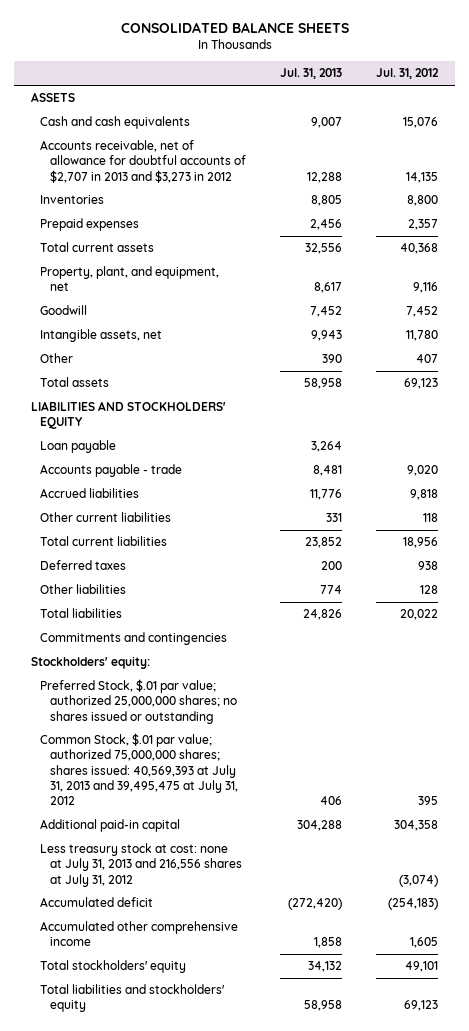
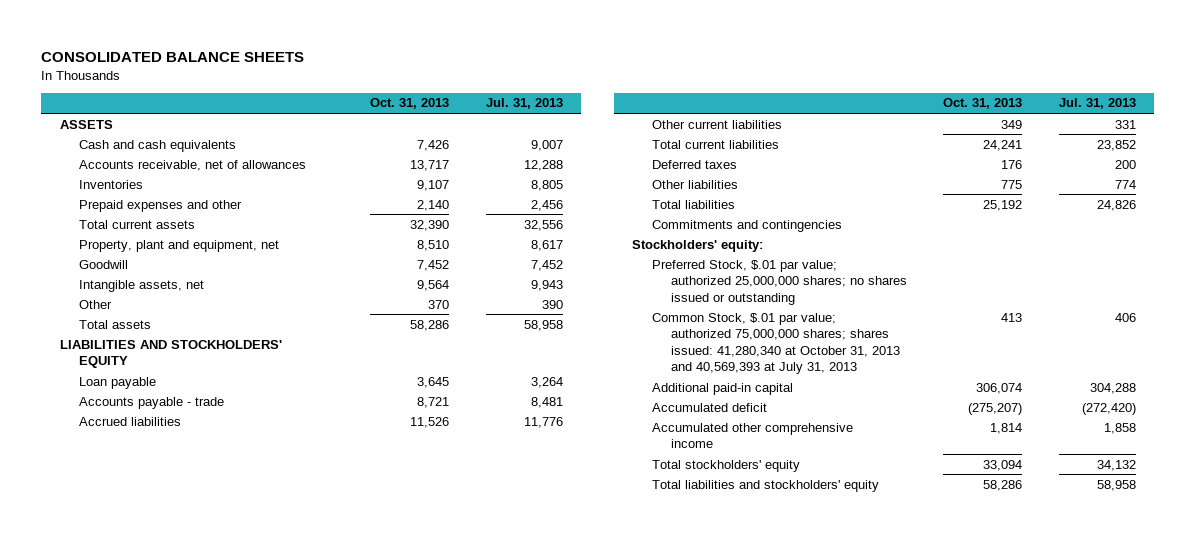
[376,68,440,80] Jul. 31, 2012 -> none
none -> [370,98,450,110] Oct. 31, 2013
[40,140,246,183] Accounts receivable, net of allowance for doubtful accounts of $2,707 in 2013 and $3,273 in 2012 -> [78,159,306,171] Accounts receivable, net of allowances
[40,218,140,232] Prepaid expenses -> [78,199,242,212] Prepaid expenses and other
[40,266,220,292] Property, plant, and equipment, net -> [78,239,279,252] Property, plant and equipment, net
[40,733,238,806] Common Stock, $.01 par value; authorized 75,000,000 shares; shares issued: 40,569,393 at July 31, 2013 and 39,495,475 at July 31, 2012 -> [651,312,900,375] Common Stock, $.01 par value; authorized 75,000,000 shares; shares issued: 41,280,340 at October 31, 2013 and 40,569,393 at July 31, 2013
[40,843,242,887] Less treasury stock at cost: none at July 31, 2013 and 216,556 shares at July 31, 2012 -> none

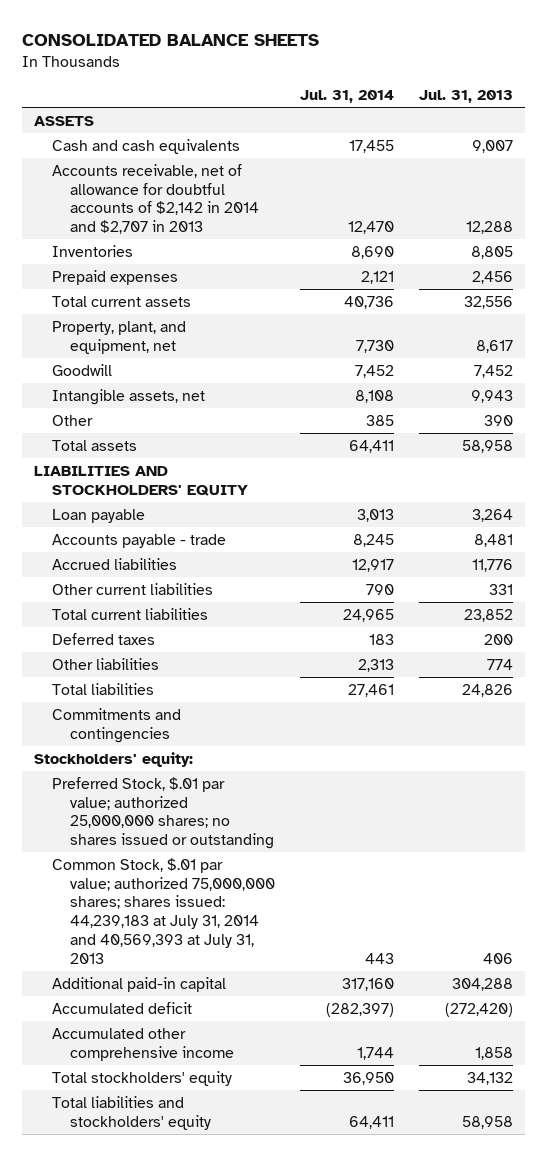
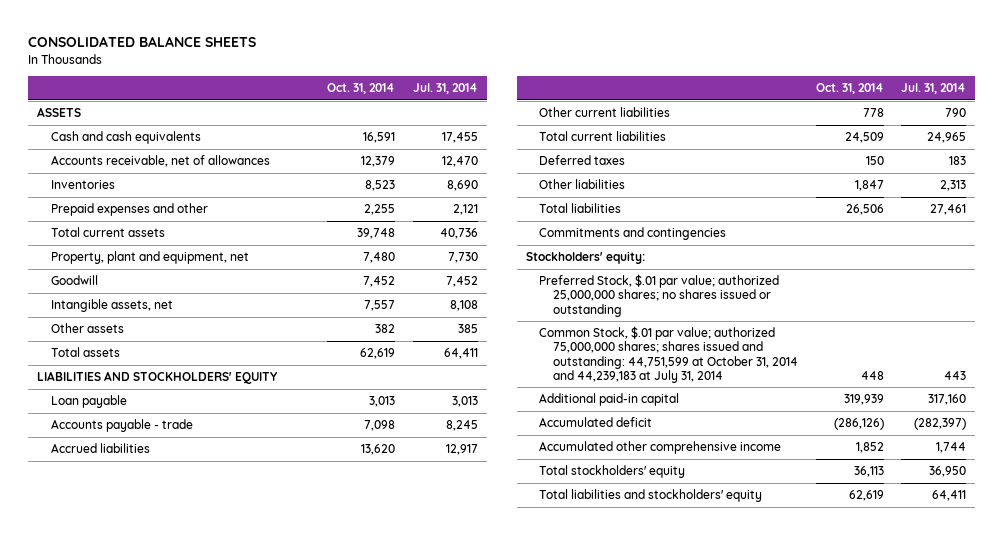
[418,89,513,103] Jul. 31, 2013 -> none
none -> [327,82,396,94] Oct. 31, 2014
[52,163,260,235] Accounts receivable, net of allowance for doubtful accounts of $2,142 in 2014 and $2,707 in 2013 -> [50,155,270,168] Accounts receivable, net of allowances
[52,269,179,285] Prepaid expenses -> [50,203,208,217] Prepaid expenses and other
[52,320,187,354] Property, plant, and equipment, net -> [50,251,249,265] Property, plant and equipment, net
[52,414,94,426] Other -> [50,323,124,334] Other assets
[52,857,276,964] Common Stock, $.01 par value; authorized 75,000,000 shares; shares issued: 44,239,183 at July 31, 2014 and 40,569,393 at July 31, 2013 -> [539,326,799,383] Common Stock, $.01 par value; authorized 75,000,000 shares; shares issued and outstanding: 44,751,599 at October 31, 2014 and 44,239,183 at July 31, 2014

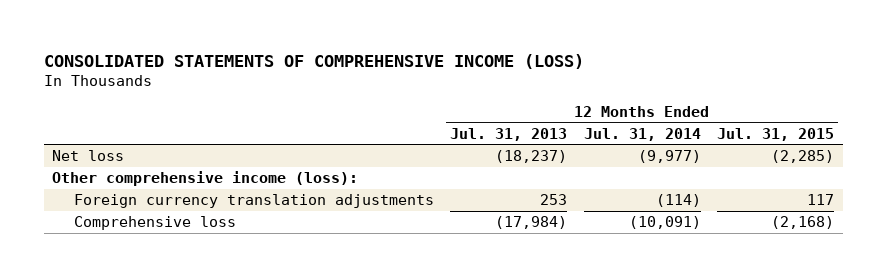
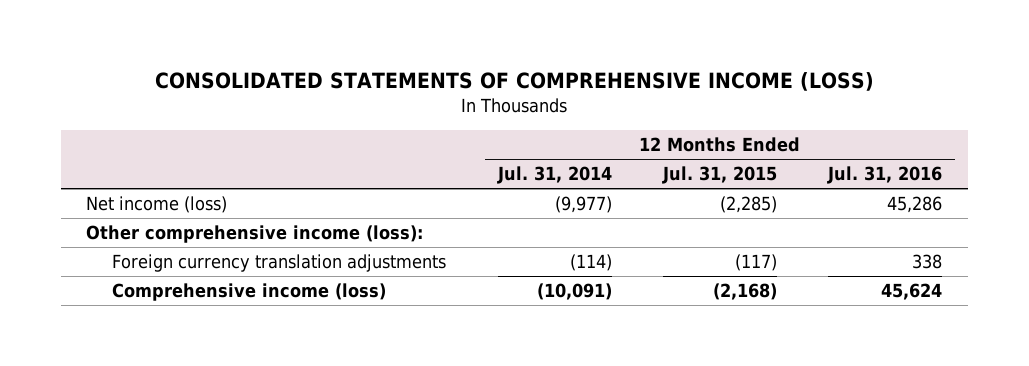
[450,127,568,141] Jul. 31, 2013 -> none
none -> [827,166,943,185] Jul. 31, 2016
[52,150,125,162] Net loss -> [86,196,228,214] Net income (loss)
[807,194,835,206] 117 -> [734,254,777,272] (117)
[73,216,236,231] Comprehensive loss -> [112,283,387,302] Comprehensive income (loss)

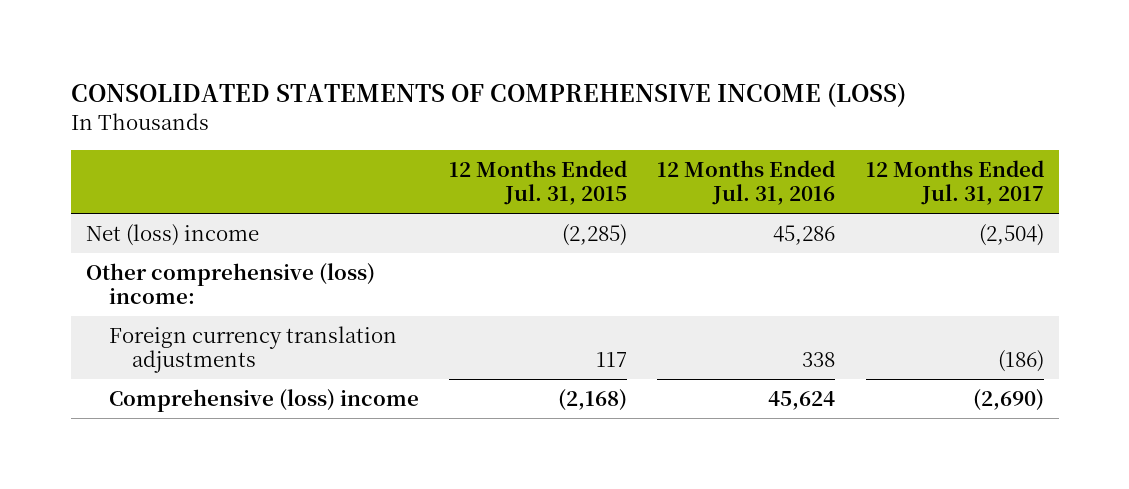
[496,166,612,185] Jul. 31, 2014 -> none
none -> [865,159,1044,206] 12 Months Ended Jul. 31, 2017
[86,196,228,214] Net income (loss) -> [85,223,259,246] Net (loss) income
[86,225,424,244] Other comprehensive income (loss): -> [85,262,375,305] Other comprehensive (loss) income:
[734,254,777,272] (117) -> [596,352,628,368] 117
[112,283,387,302] Comprehensive income (loss) -> [109,388,420,412] Comprehensive (loss) income

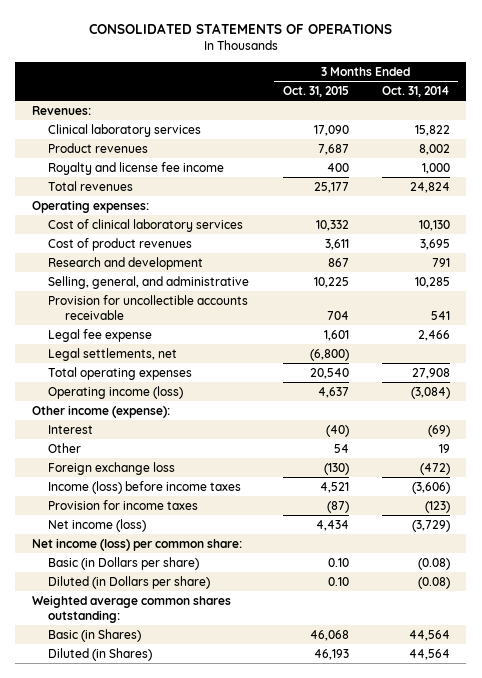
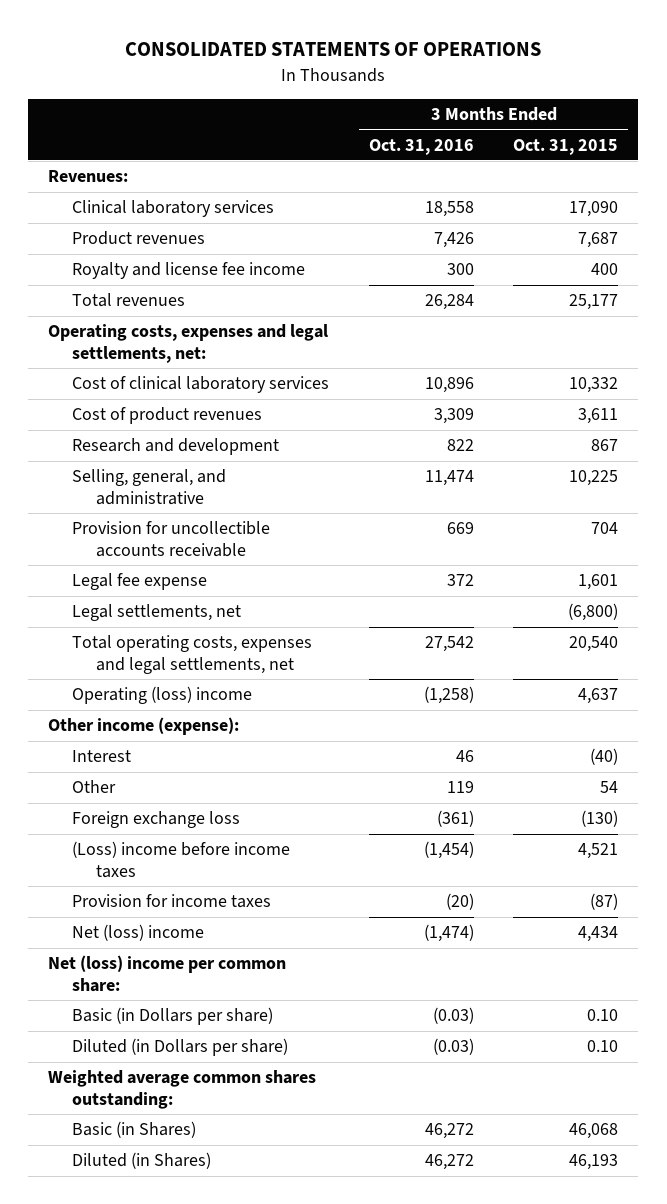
[381,85,450,97] Oct. 31, 2014 -> none
none -> [368,138,474,155] Oct. 31, 2016
[32,199,150,213] Operating expenses: -> none
none -> [48,324,329,363] Operating costs, expenses and legal settlements, net:
[48,366,193,380] Total operating expenses -> [72,635,313,674] Total operating costs, expenses and legal settlements, net
[48,385,184,399] Operating income (loss) -> [72,686,253,705] Operating (loss) income
[48,480,242,494] Income (loss) before income taxes -> [72,841,291,878] (Loss) income before income taxes
[48,518,147,532] Net income (loss) -> [72,924,205,942] Net (loss) income
[32,537,243,551] Net income (loss) per common share: -> [48,955,287,992] Net (loss) income per common share:

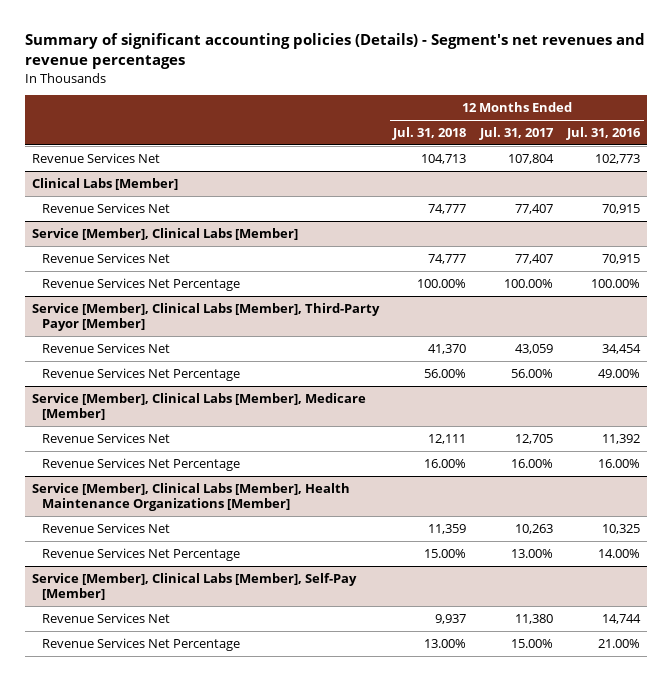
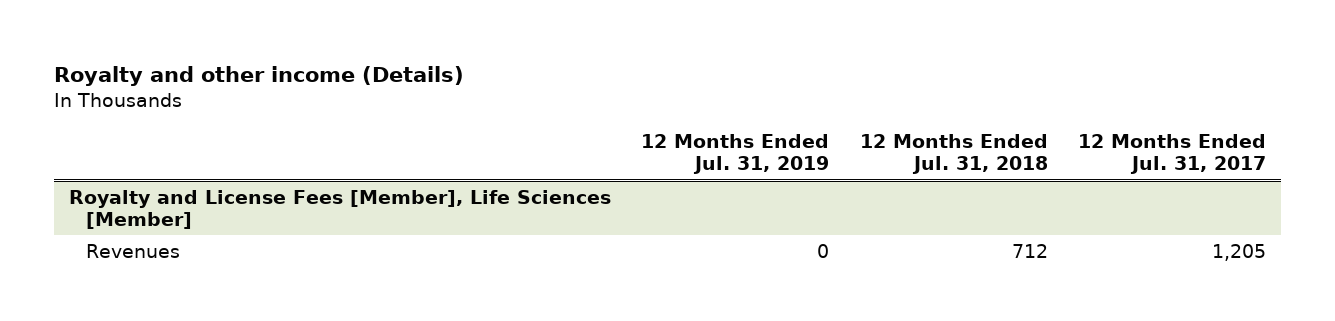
[24,33,645,70] Summary of significant accounting policies (Details) - Segment's net revenues and revenue percentages -> [53,66,464,87] Royalty and other income (Details)
[566,126,642,140] Jul. 31, 2016 -> none
none -> [641,134,830,175] 12 Months Ended Jul. 31, 2019
[32,152,161,163] Revenue Services Net -> none
[32,177,179,190] Clinical Labs [Member] -> none
[42,202,171,213] Revenue Services Net -> none
[32,227,299,240] Service [Member], Clinical Labs [Member] -> none
[42,252,171,263] Revenue Services Net -> none
[42,277,241,291] Revenue Services Net Percentage -> none
[32,302,381,331] Service [Member], Clinical Labs [Member], Third-Party Payor [Member] -> none
[42,342,171,353] Revenue Services Net -> none
[42,367,241,381] Revenue Services Net Percentage -> none
[32,392,367,420] Service [Member], Clinical Labs [Member], Medicare [Member] -> none
[42,432,171,443] Revenue Services Net -> none
[42,457,241,471] Revenue Services Net Percentage -> none
[32,482,351,511] Service [Member], Clinical Labs [Member], Health Maintenance Organizations [Member] -> none
[42,522,171,533] Revenue Services Net -> none
[42,547,241,561] Revenue Services Net Percentage -> none
[32,572,358,600] Service [Member], Clinical Labs [Member], Self-Pay [Member] -> none
[42,612,171,623] Revenue Services Net -> none
[42,637,241,651] Revenue Services Net Percentage -> none
none -> [69,189,612,229] Royalty and License Fees [Member], Life Sciences [Member]
none -> [86,243,181,258] Revenues

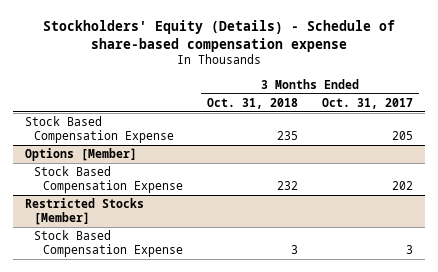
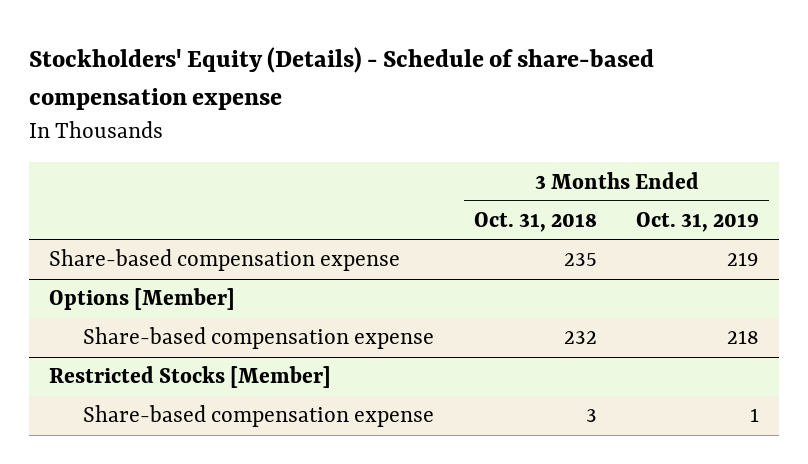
[321,97,413,109] Oct. 31, 2017 -> none
none -> [636,212,760,233] Oct. 31, 2019
[25,116,174,144] Stock Based Compensation Expense -> [48,249,400,272] Share-based compensation expense
[33,166,183,194] Stock Based Compensation Expense -> [82,327,434,350] Share-based compensation expense
[33,230,183,258] Stock Based Compensation Expense -> [82,405,434,428] Share-based compensation expense

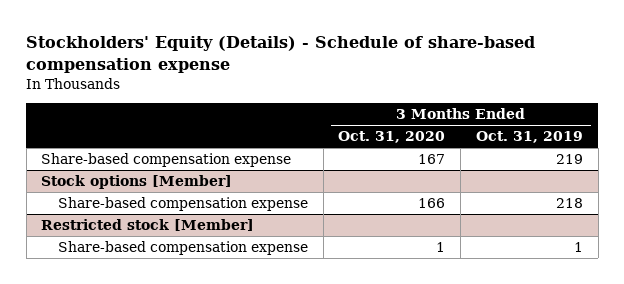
[473,212,597,233] Oct. 31, 2018 -> none
none -> [338,131,446,144] Oct. 31, 2020
[48,288,235,311] Options [Member] -> [41,175,233,190] Stock options [Member]
[48,366,331,389] Restricted Stocks [Member] -> [41,219,255,232] Restricted stock [Member]

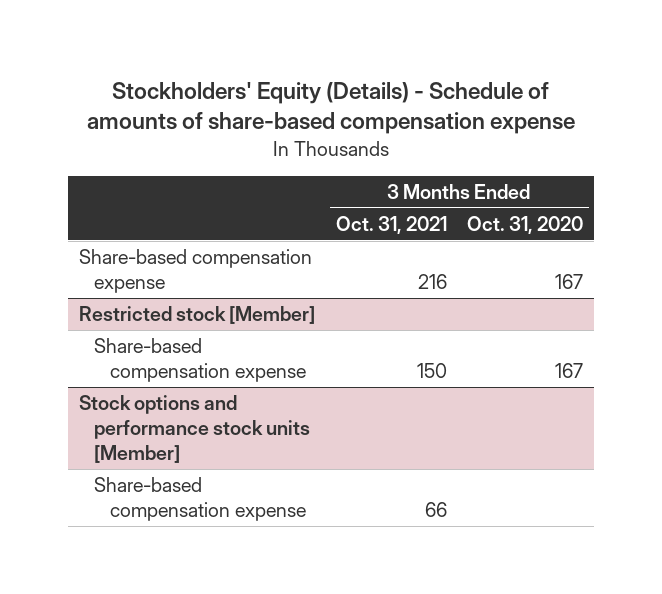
[26,35,536,73] Stockholders' Equity (Details) - Schedule of share-based compensation expense -> [87,81,576,135] Stockholders' Equity (Details) - Schedule of amounts of share-based compensation expense
[476,131,584,144] Oct. 31, 2019 -> none
none -> [335,216,447,235] Oct. 31, 2021
[41,175,233,190] Stock options [Member] -> none
[57,197,308,212] Share-based compensation expense -> none
[436,242,446,253] 1 -> [555,363,584,379] 167
none -> [78,395,311,464] Stock options and performance stock units [Member]
none -> [94,477,307,522] Share-based compensation expense

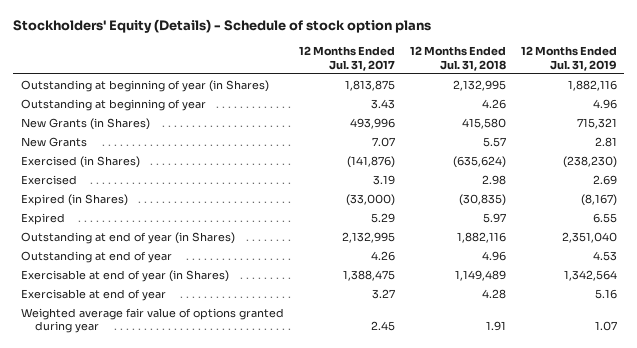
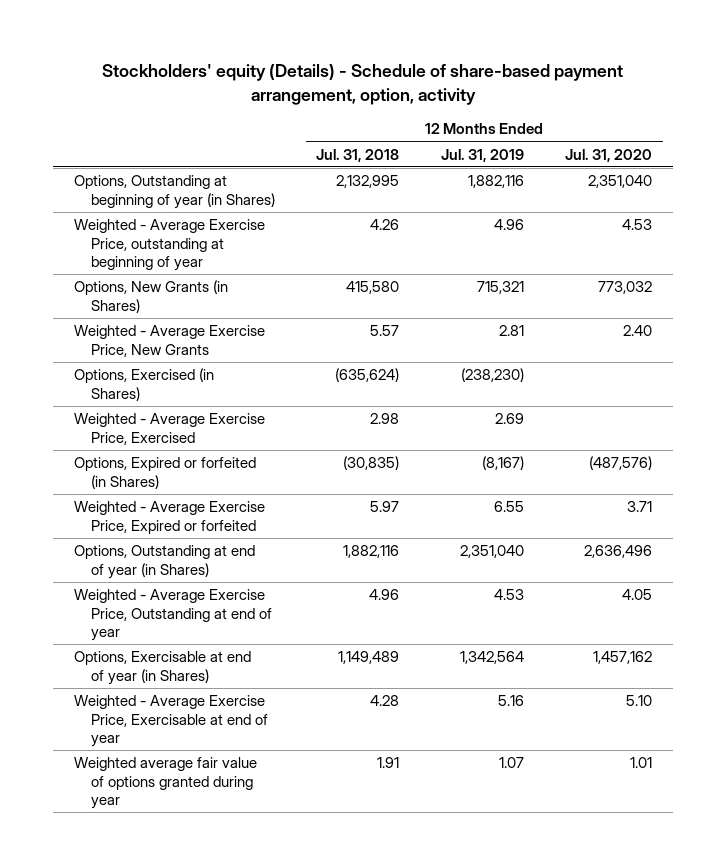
[13,19,432,34] Stockholders' Equity (Details) - Schedule of stock option plans -> [102,63,624,105] Stockholders' equity (Details) - Schedule of share-based payment arrangement, option, activity
[298,46,395,71] 12 Months Ended Jul. 31, 2017 -> none
none -> [565,148,653,162] Jul. 31, 2020
[20,79,269,92] Outstanding at beginning of year (in Shares) -> [73,175,275,209] Options, Outstanding at beginning of year (in Shares)
[20,98,206,111] Outstanding at beginning of year -> [73,219,265,272] Weighted - Average Exercise Price, outstanding at beginning of year
[20,117,150,130] New Grants (in Shares) -> [73,280,228,313] Options, New Grants (in Shares)
[20,136,87,147] New Grants -> [73,325,265,357] Weighted - Average Exercise Price, New Grants
[20,155,140,168] Exercised (in Shares) -> [73,368,214,401] Options, Exercised (in Shares)
[20,174,77,185] Exercised -> [73,413,265,445] Weighted - Average Exercise Price, Exercised
[20,193,128,206] Expired (in Shares) -> [73,457,256,489] Options, Expired or forfeited (in Shares)
[20,212,65,225] Expired -> [73,501,265,534] Weighted - Average Exercise Price, Expired or forfeited
[20,231,235,244] Outstanding at end of year (in Shares) -> [73,545,255,579] Options, Outstanding at end of year (in Shares)
[20,250,172,263] Outstanding at end of year -> [73,589,272,642] Weighted - Average Exercise Price, Outstanding at end of year
[20,269,229,282] Exercisable at end of year (in Shares) -> [73,651,251,685] Options, Exercisable at end of year (in Shares)
[20,288,166,301] Exercisable at end of year -> [73,695,268,748] Weighted - Average Exercise Price, Exercisable at end of year

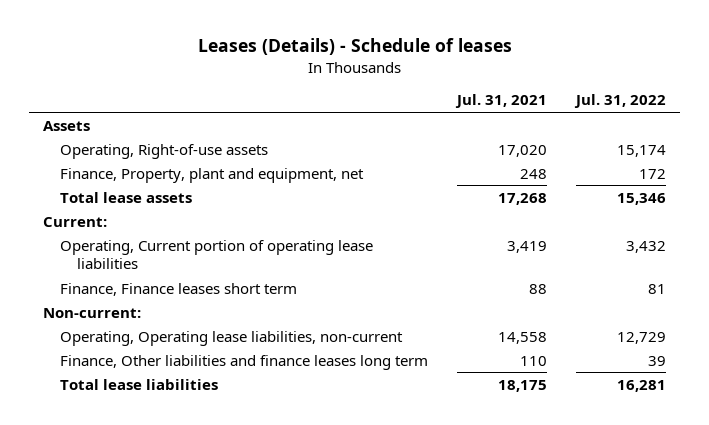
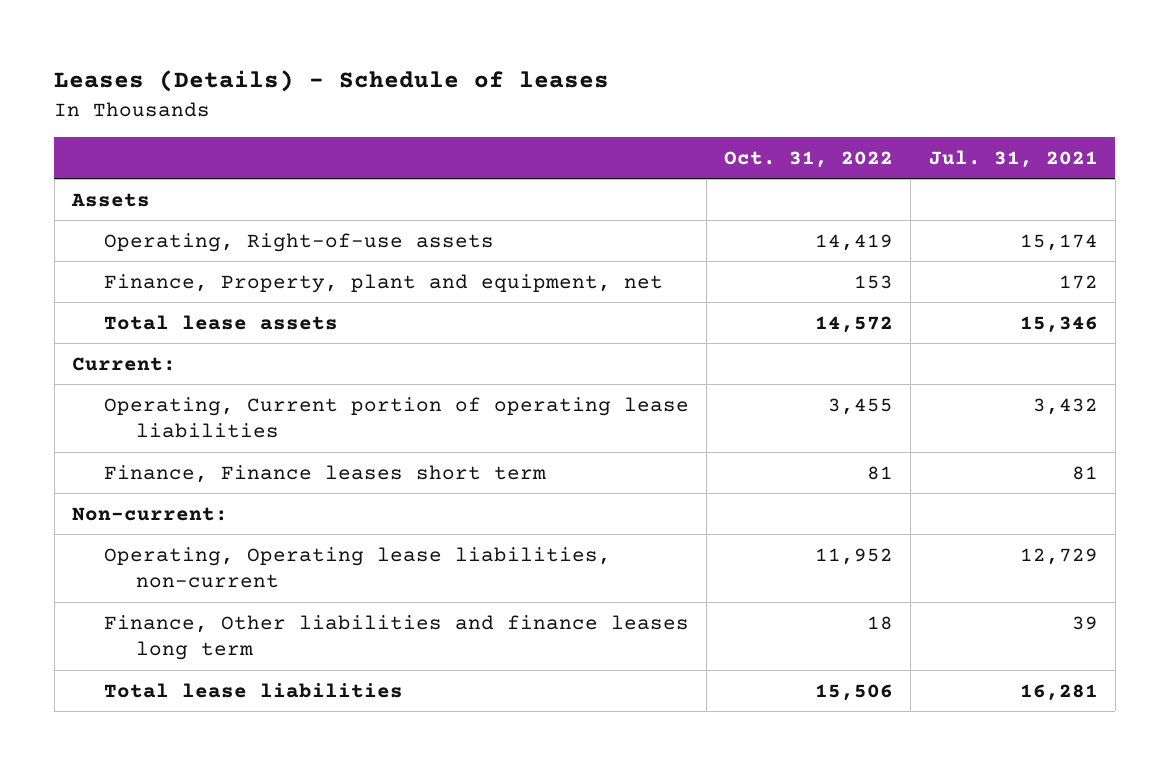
[573,94,666,109] Jul. 31, 2022 -> none
none -> [724,150,894,168] Oct. 31, 2022
[498,144,548,157] 17,020 -> [1019,233,1098,251] 15,174
[520,168,548,179] 248 -> [1058,274,1098,289] 172
[498,192,548,205] 17,268 -> [1019,315,1098,333] 15,346
[507,240,548,253] 3,419 -> [1032,397,1098,415] 3,432
[529,283,548,294] 88 -> [1071,465,1098,480] 81
[498,331,548,344] 14,558 -> [1019,547,1098,565] 12,729
[520,355,548,366] 110 -> [1071,615,1098,630] 39
[498,379,548,392] 18,175 -> [1019,683,1098,701] 16,281

